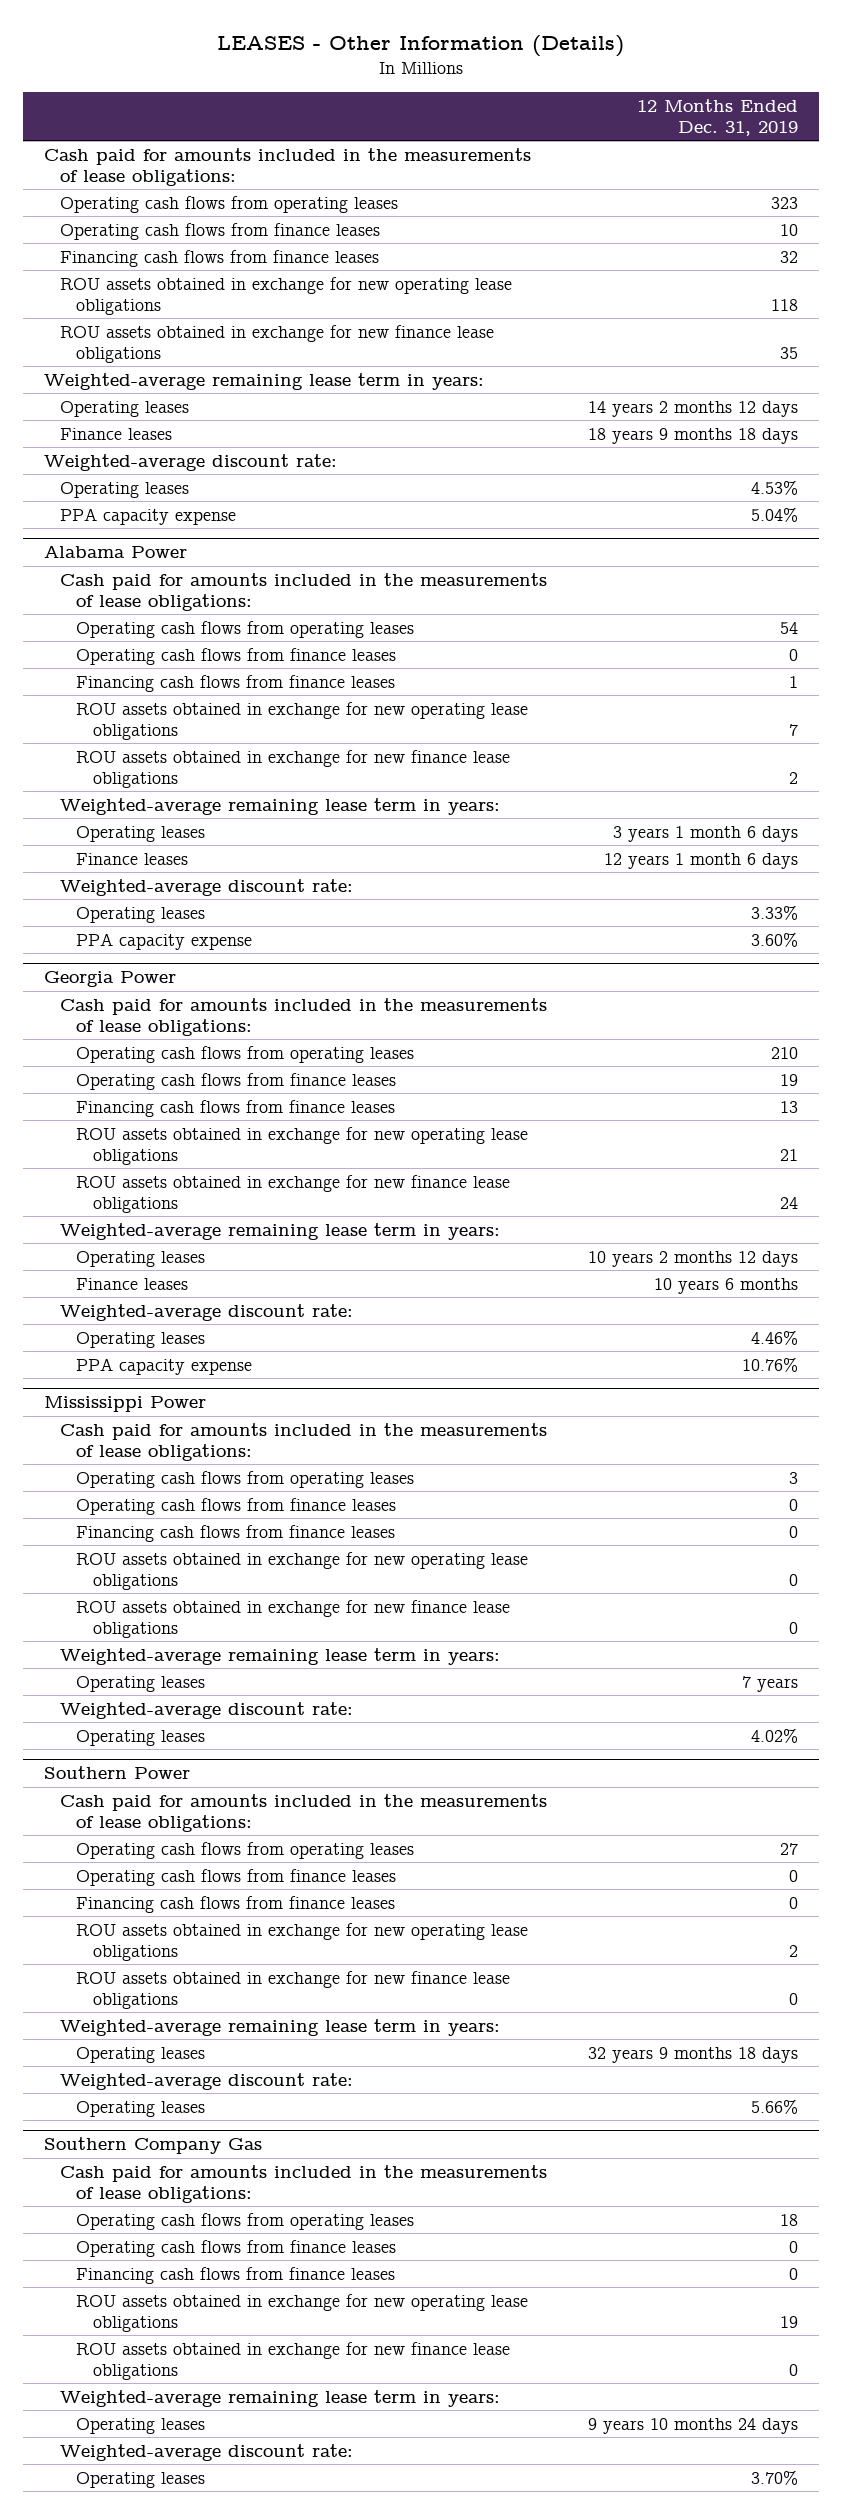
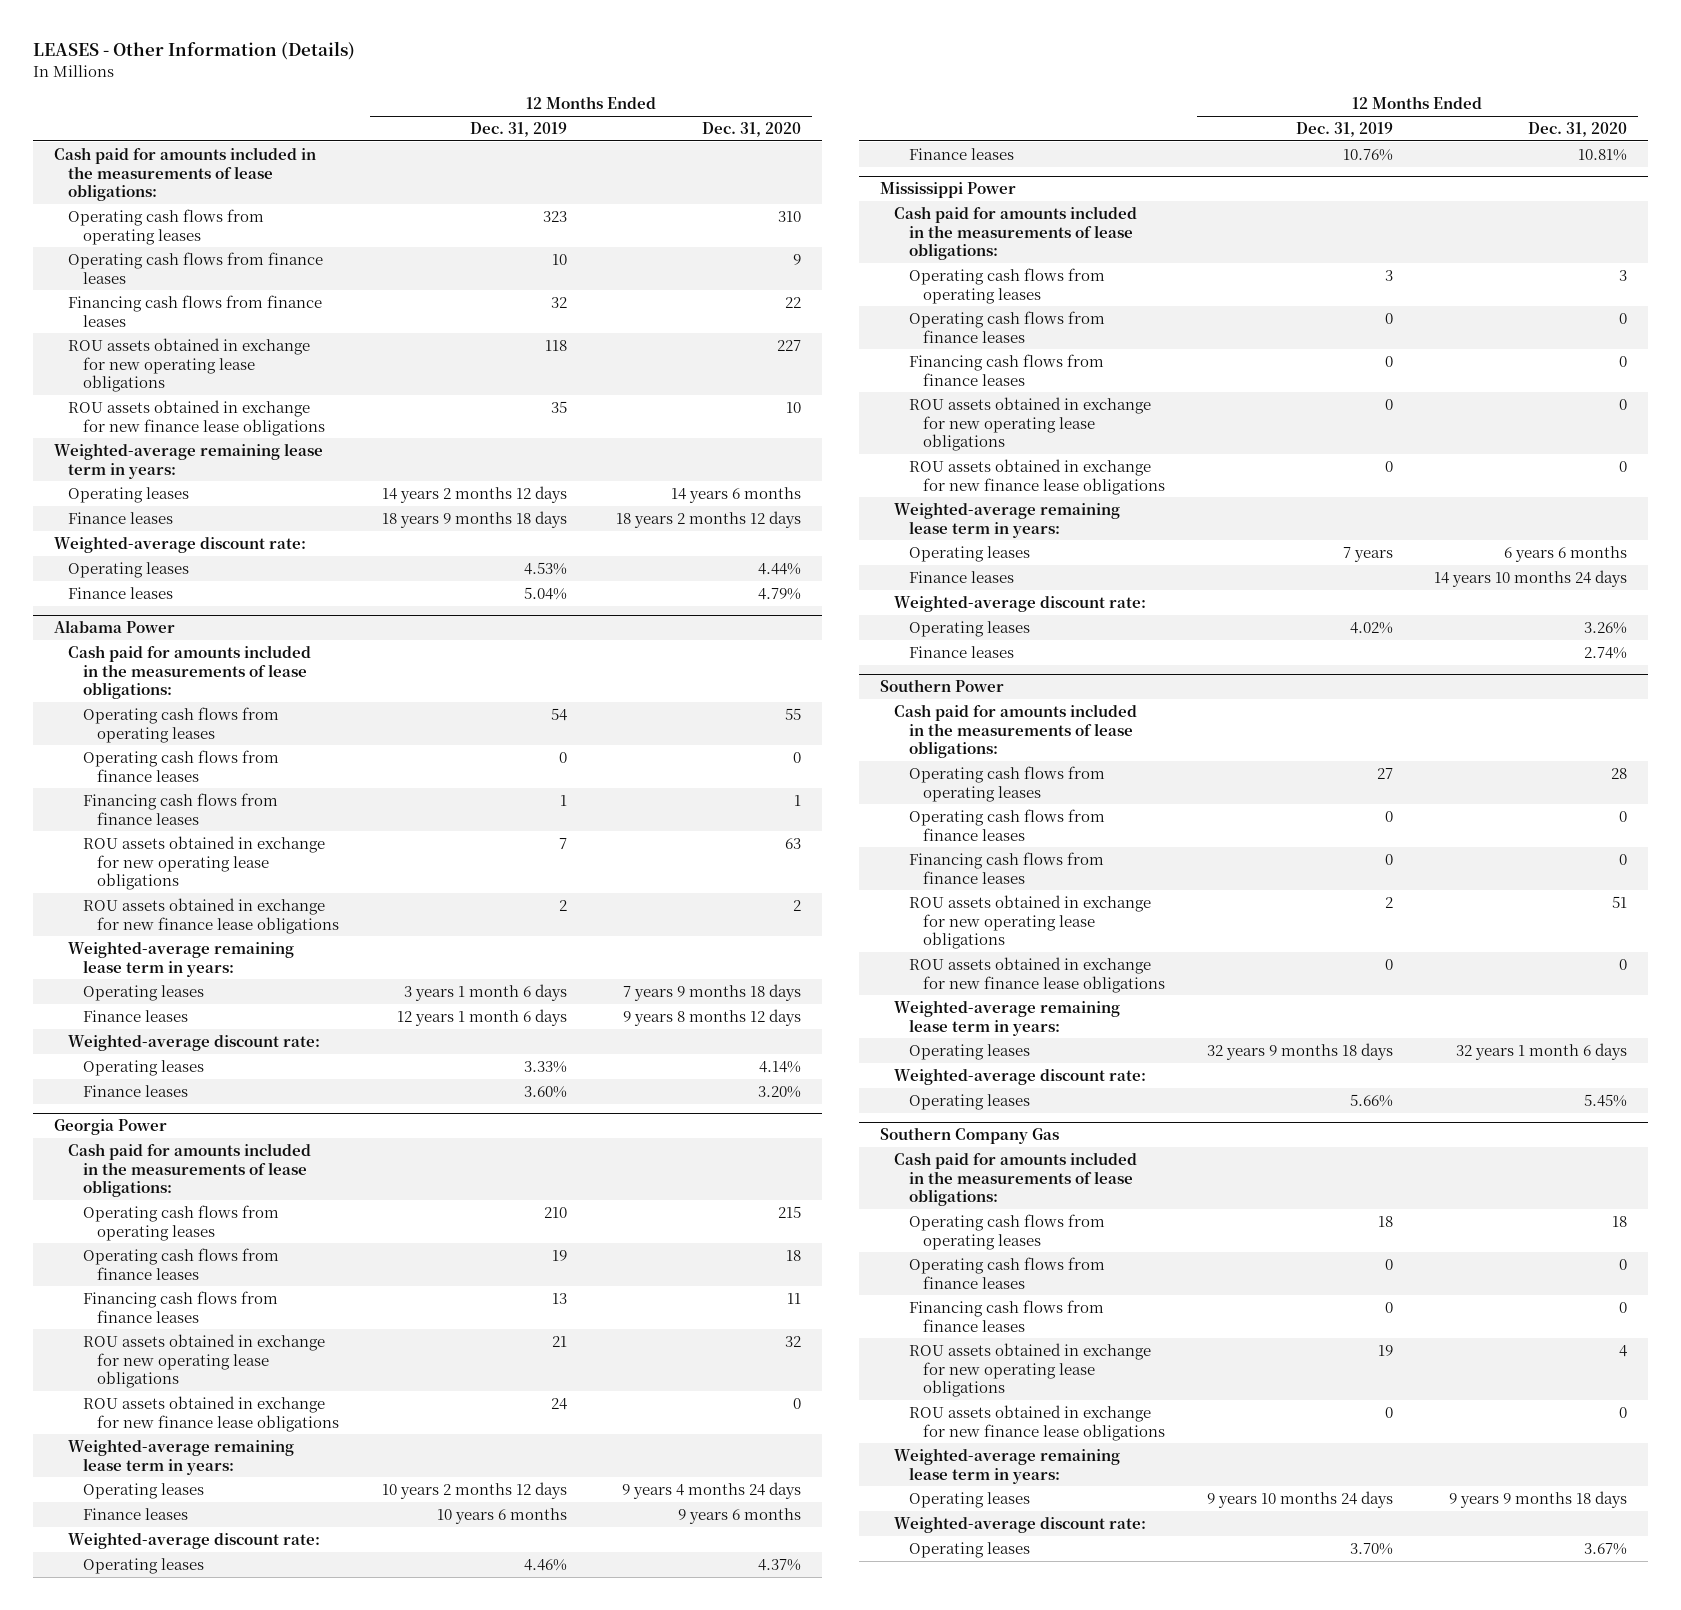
none -> [702,122,802,138] Dec. 31, 2020
[59,507,236,525] PPA capacity expense -> [68,586,174,599] Finance leases
[76,932,253,950] PPA capacity expense -> [82,1084,188,1097] Finance leases
[76,1357,253,1375] PPA capacity expense -> [908,147,1014,160] Finance leases
none -> [908,570,1014,583] Finance leases
none -> [908,645,1014,658] Finance leases

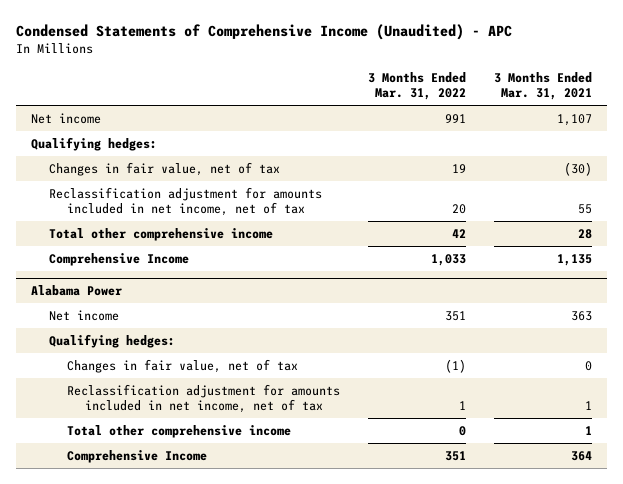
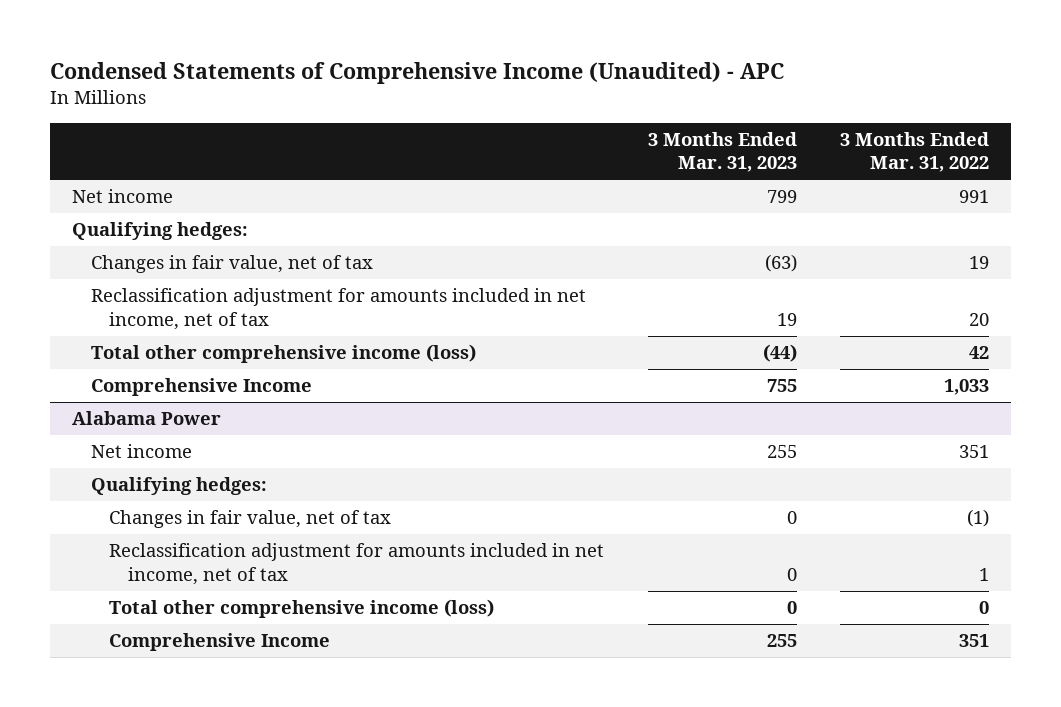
[494,71,593,101] 3 Months Ended Mar. 31, 2021 -> none
none -> [647,132,797,173] 3 Months Ended Mar. 31, 2023
[48,227,273,241] Total other comprehensive income -> [90,344,476,364] Total other comprehensive income (loss)
[66,424,291,438] Total other comprehensive income -> [109,599,495,619] Total other comprehensive income (loss)

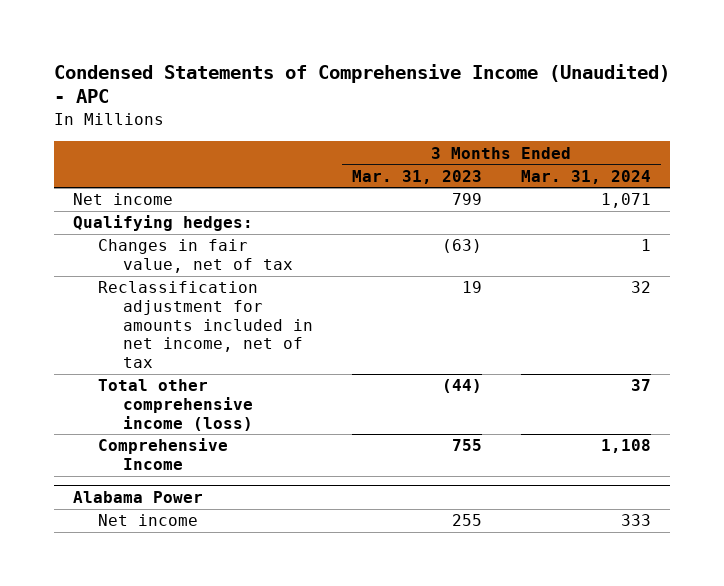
[840,132,990,173] 3 Months Ended Mar. 31, 2022 -> none
none -> [520,169,651,184] Mar. 31, 2024
[90,477,267,496] Qualifying hedges: -> none
[109,510,392,529] Changes in fair value, net of tax -> none
[109,543,605,585] Reclassification adjustment for amounts included in net income, net of tax -> none
[109,599,495,619] Total other comprehensive income (loss) -> none
[109,633,331,652] Comprehensive Income -> none

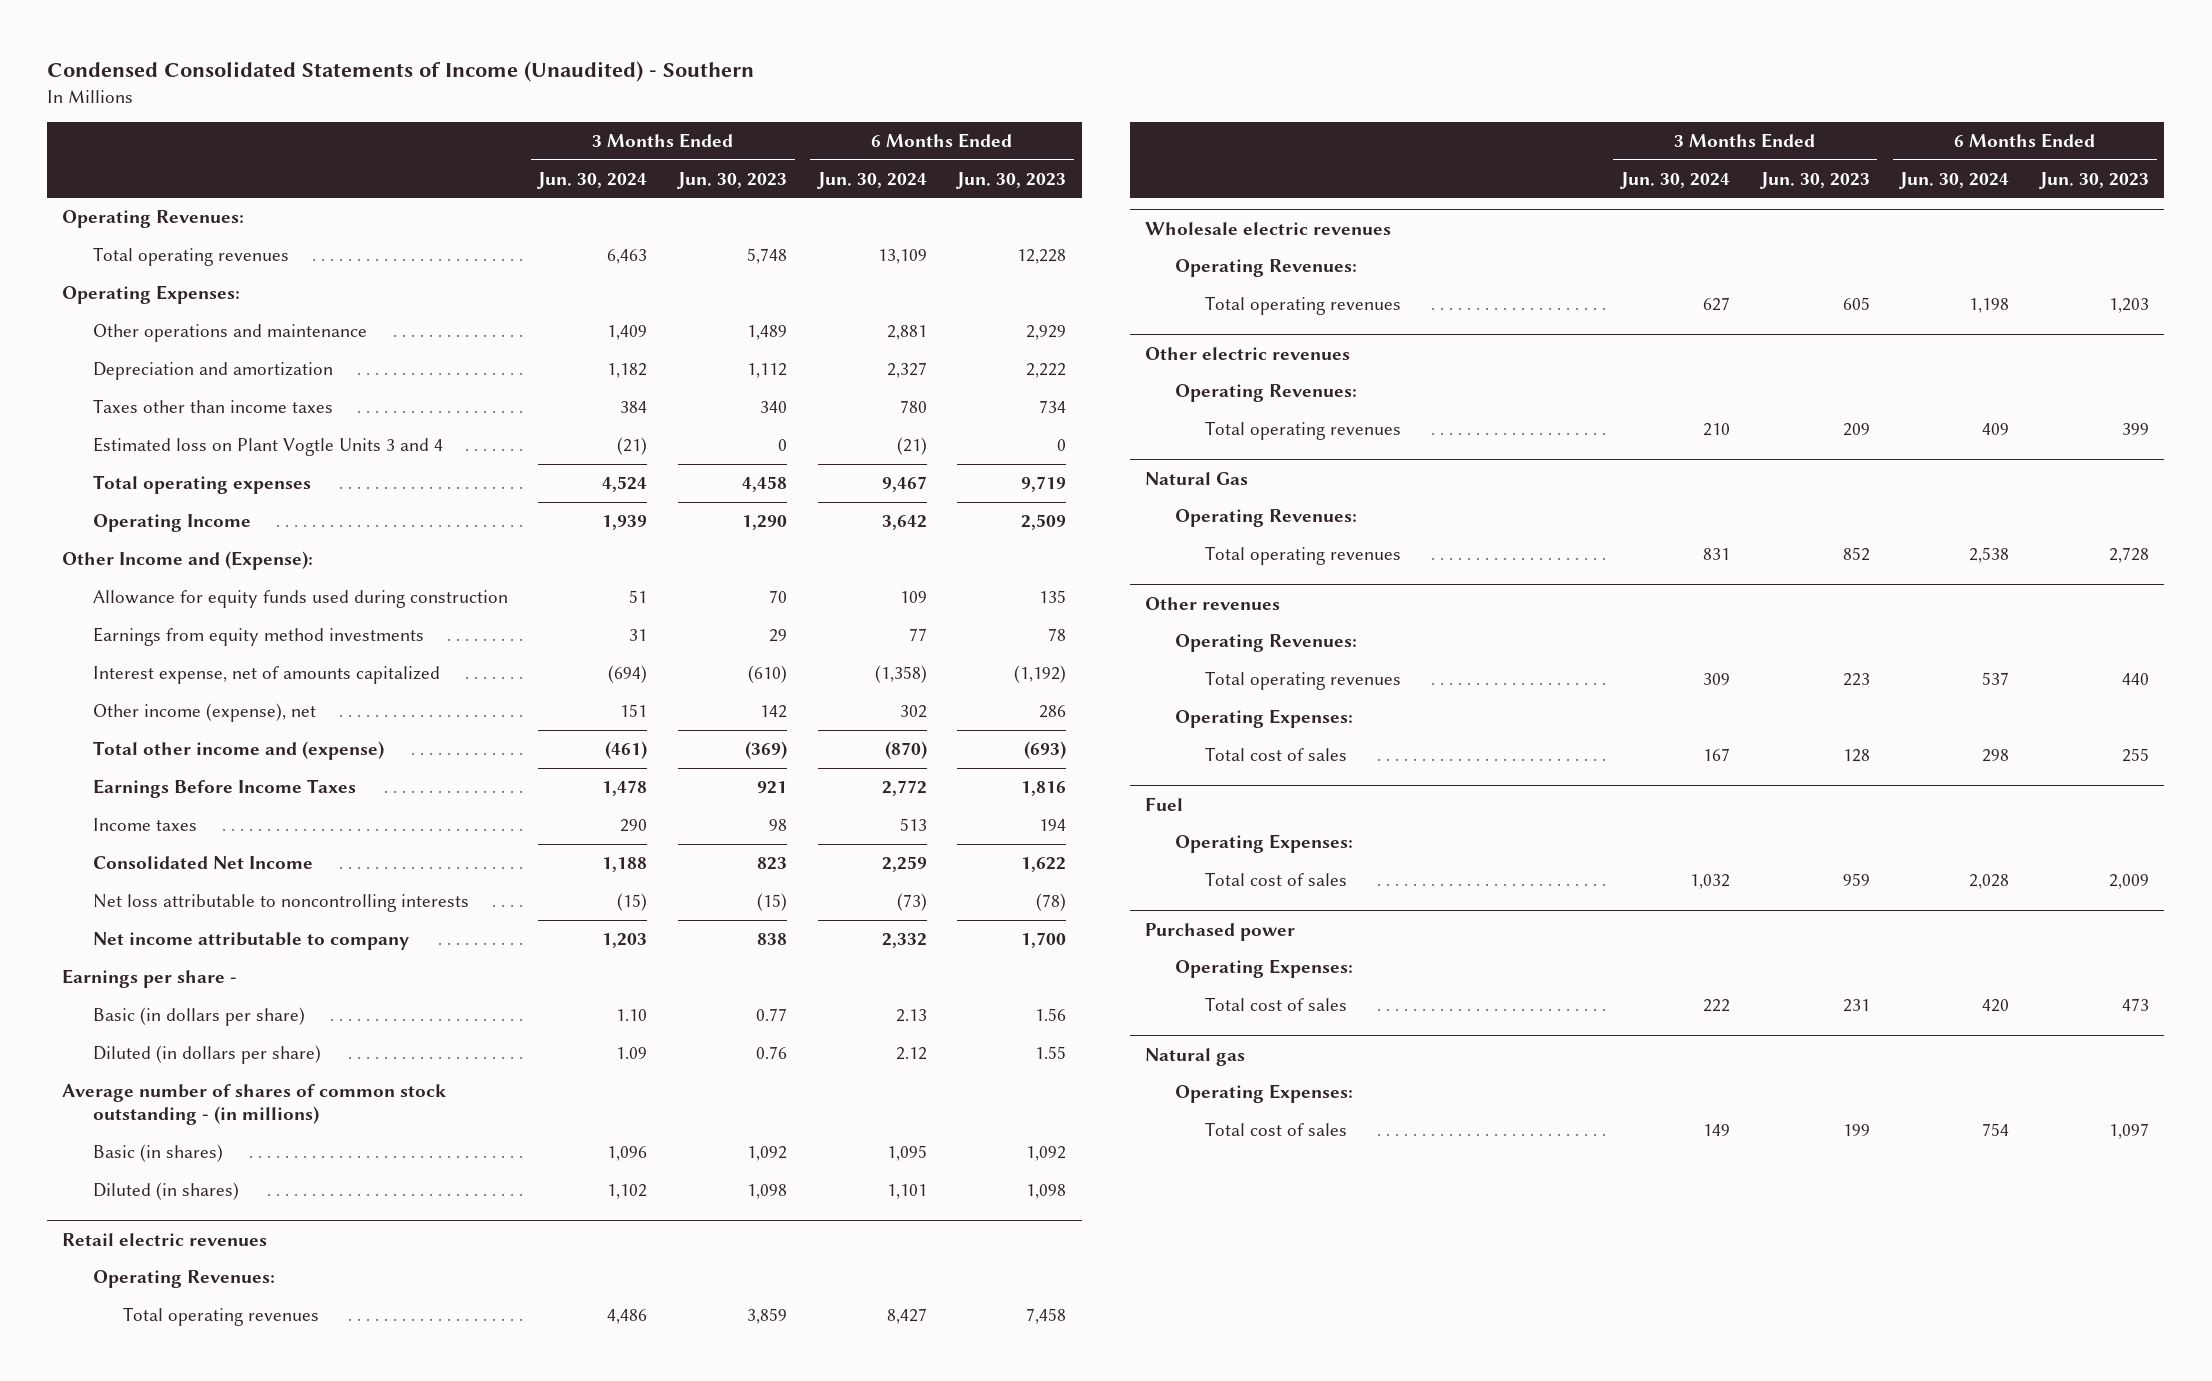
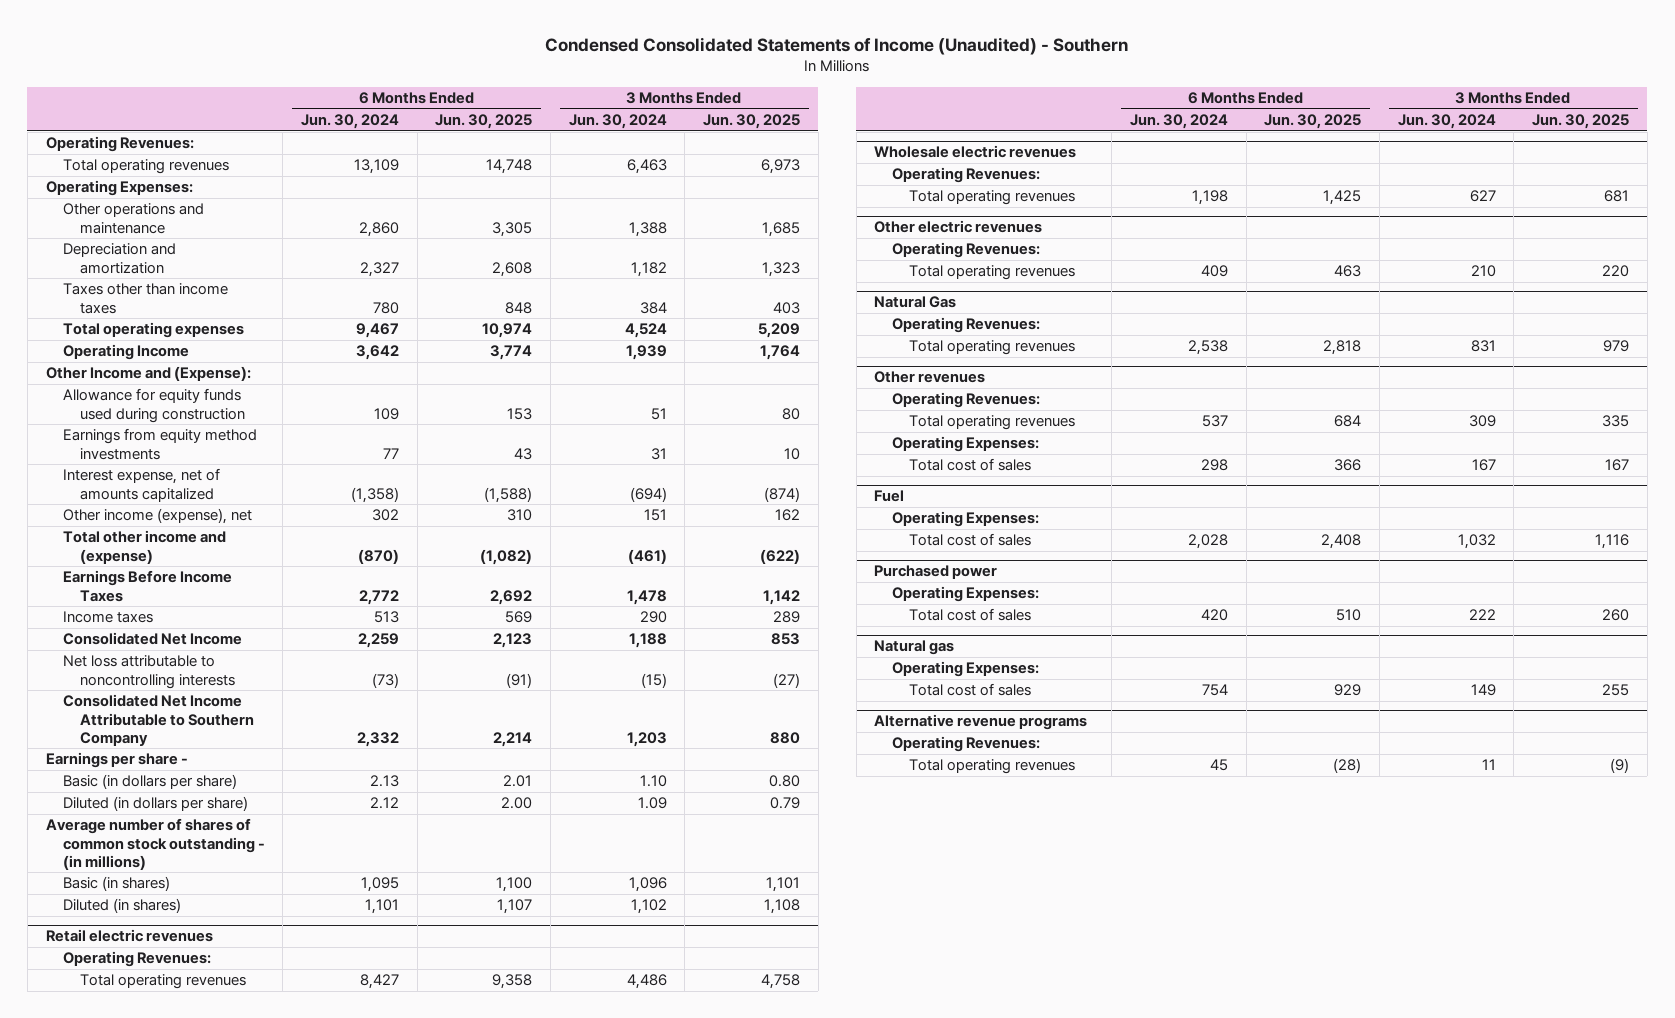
[676,171,787,189] Jun. 30, 2023 -> none
[956,171,1067,189] Jun. 30, 2023 -> none
none -> [435,114,533,130] Jun. 30, 2025
none -> [703,114,801,130] Jun. 30, 2025
[607,325,648,341] 1,409 -> [628,221,667,237] 1,388
[886,325,927,341] 2,881 -> [359,221,400,237] 2,860
[92,437,443,457] Estimated loss on Plant Vogtle Units 3 and 4 -> none
[92,932,409,951] Net income attributable to company -> [62,694,254,746] Consolidated Net Income Attributable to Southern Company
none -> [874,714,1088,731] Alternative revenue programs
none -> [891,736,1040,753] Operating Revenues:
none -> [908,759,1075,775] Total operating revenues

